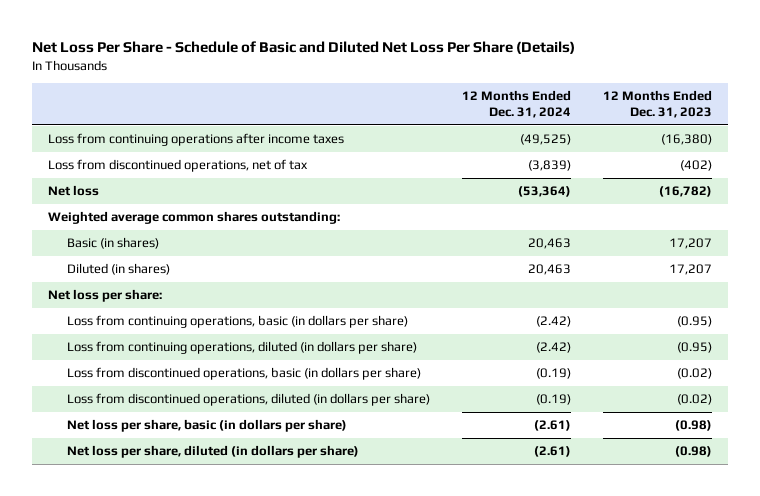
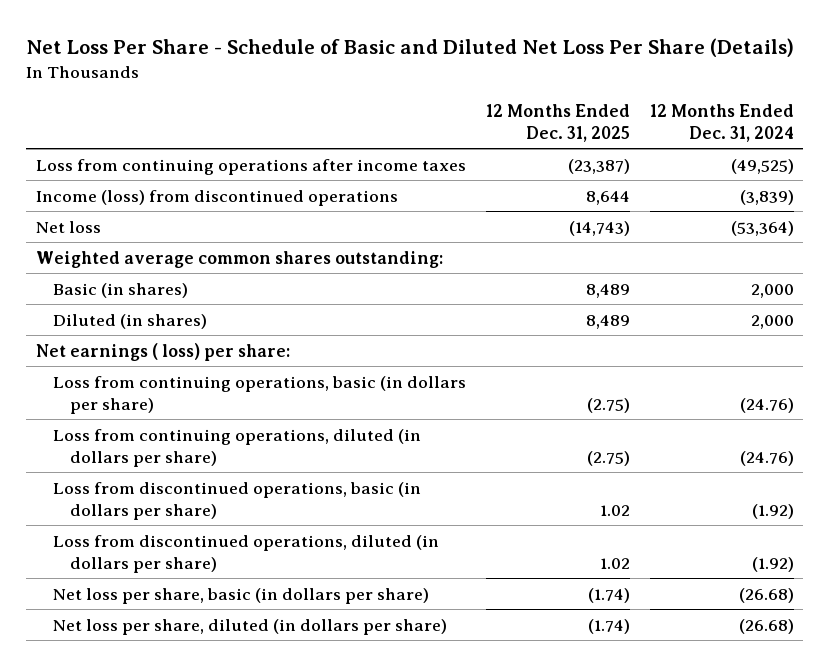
[602,89,712,119] 12 Months Ended Dec. 31, 2023 -> none
none -> [485,103,630,142] 12 Months Ended Dec. 31, 2025
[47,159,308,173] Loss from discontinued operations, net of tax -> [35,189,398,206] Income (loss) from discontinued operations
[528,238,572,250] 20,463 -> [750,283,794,298] 2,000
[528,264,572,276] 20,463 -> [750,314,794,329] 2,000
[47,289,162,303] Net loss per share: -> [35,342,290,361] Net earnings ( loss) per share:
[536,316,572,328] (2.42) -> [739,397,794,413] (24.76)
[536,342,572,354] (2.42) -> [739,450,794,466] (24.76)
[536,368,572,380] (0.19) -> [751,503,794,519] (1.92)
[536,394,572,406] (0.19) -> [751,556,794,572] (1.92)
[534,420,572,432] (2.61) -> [738,587,794,603] (26.68)
[534,446,572,458] (2.61) -> [738,618,794,634] (26.68)

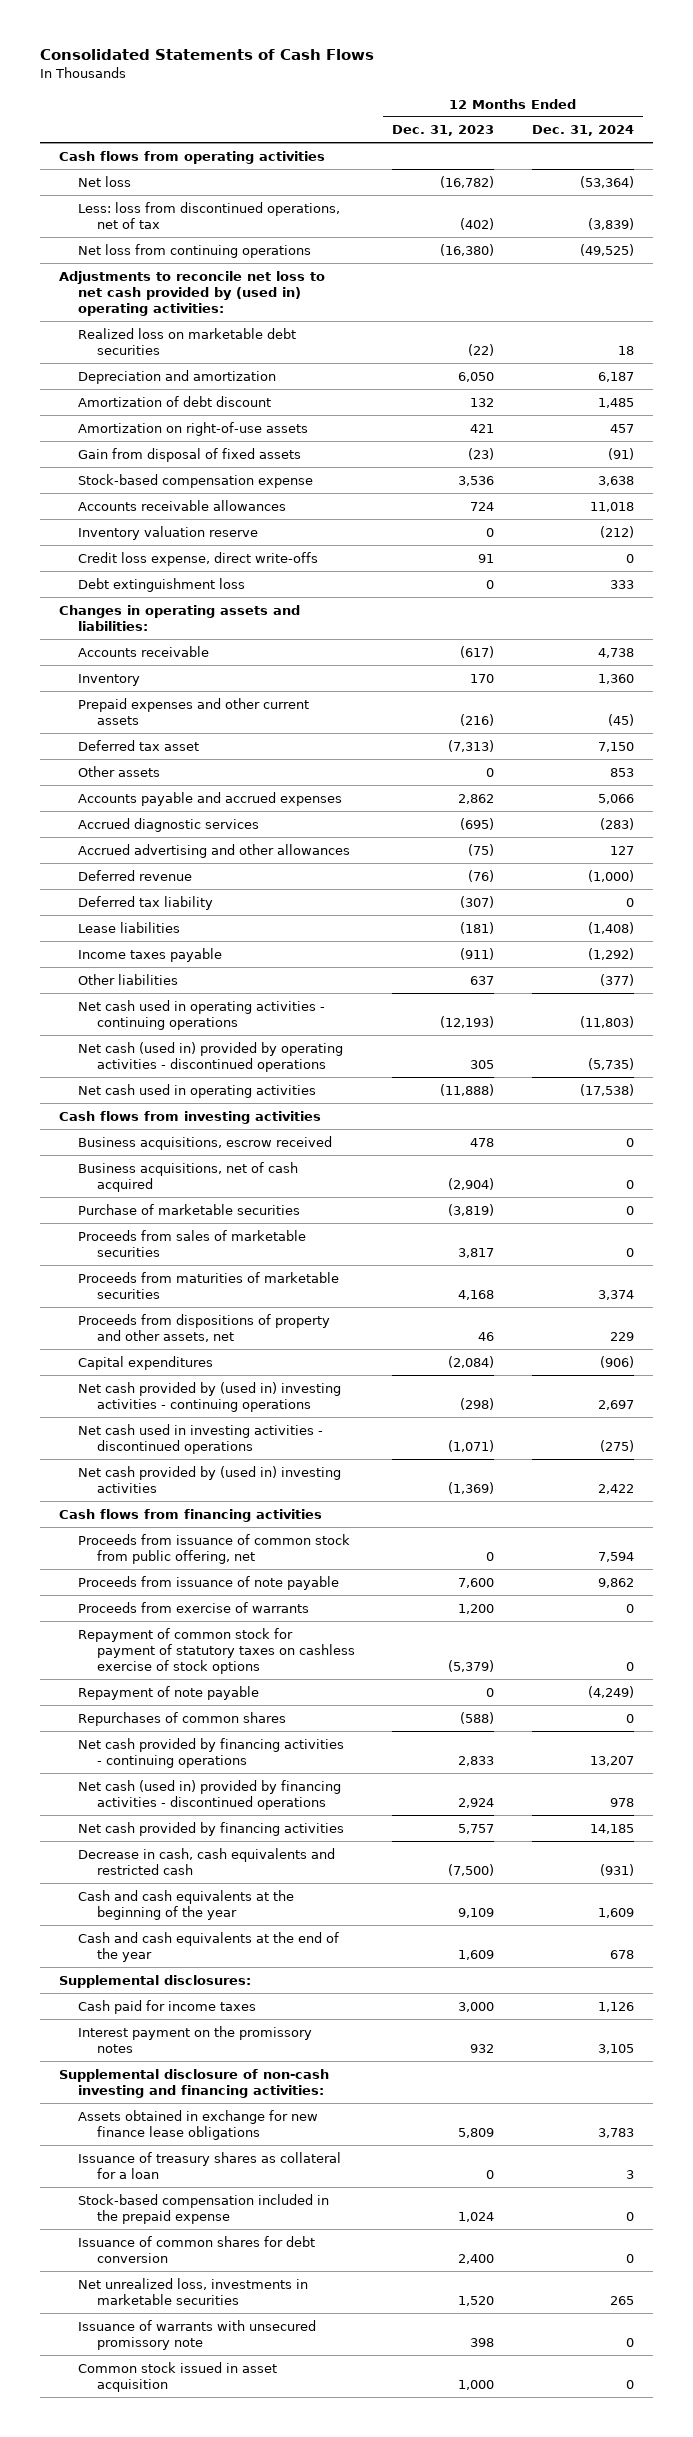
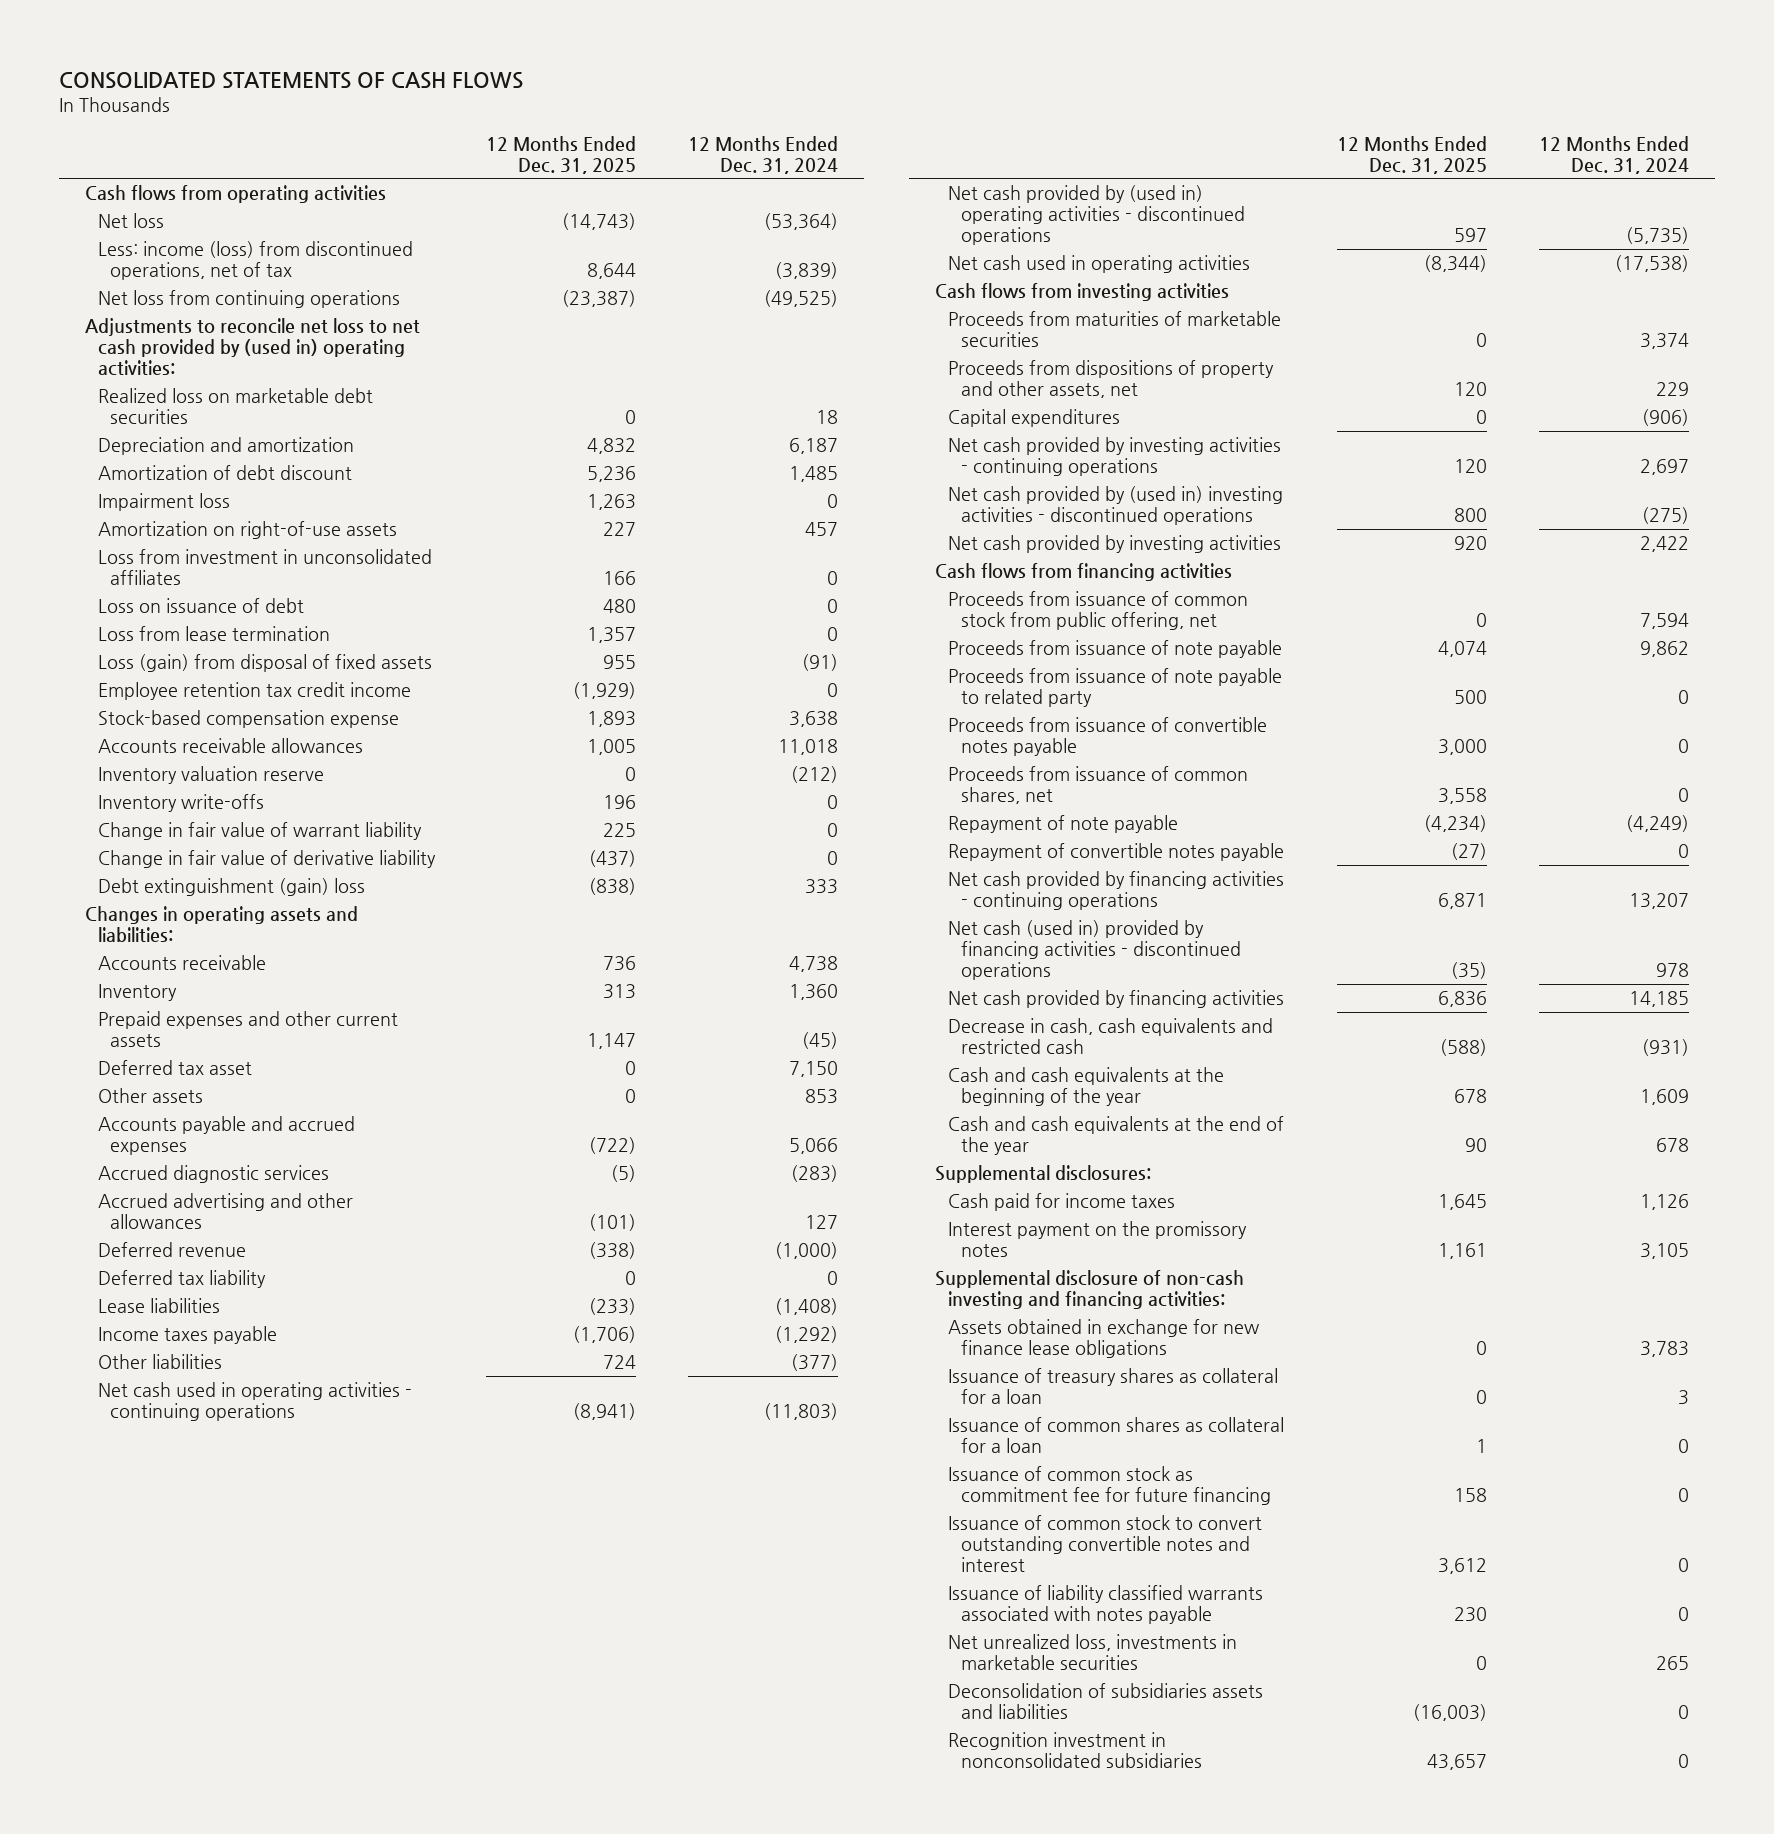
[39,49,374,61] Consolidated Statements of Cash Flows -> [58,71,523,89] CONSOLIDATED STATEMENTS OF CASH FLOWS
[392,125,495,137] Dec. 31, 2023 -> none
none -> [486,135,637,174] 12 Months Ended Dec. 31, 2025
[77,201,340,229] Less: loss from discontinued operations, net of tax -> [97,241,413,281] Less: income (loss) from discontinued operations, net of tax
none -> [97,493,230,512] Impairment loss
none -> [97,549,432,586] Loss from investment in unconsolidated affiliates
none -> [97,598,304,614] Loss on issuance of debt
none -> [97,626,330,642] Loss from lease termination
[77,447,301,462] Gain from disposal of fixed assets -> [97,654,432,673] Loss (gain) from disposal of fixed assets
none -> [97,682,411,701] Employee retention tax credit income
[77,551,318,566] Credit loss expense, direct write-offs -> none
none -> [97,794,264,813] Inventory write-offs
none -> [97,822,422,841] Change in fair value of warrant liability
none -> [97,850,436,869] Change in fair value of derivative liability
[77,577,245,592] Debt extinguishment loss -> [97,878,365,897] Debt extinguishment (gain) loss
[77,1041,343,1072] Net cash (used in) provided by operating activities - discontinued operations -> [948,185,1245,246] Net cash provided by (used in) operating activities - discontinued operations
[77,1135,332,1150] Business acquisitions, escrow received -> none
[77,1161,298,1192] Business acquisitions, net of cash acquired -> none
[77,1203,300,1215] Purchase of marketable securities -> none
[77,1229,306,1257] Proceeds from sales of marketable securities -> none
[77,1381,341,1412] Net cash provided by (used in) investing activities - continuing operations -> [948,437,1282,477] Net cash provided by investing activities - continuing operations
[77,1423,323,1454] Net cash used in investing activities - discontinued operations -> [948,486,1284,526] Net cash provided by (used in) investing activities - discontinued operations
[77,1465,341,1493] Net cash provided by (used in) investing activities -> [948,535,1282,554] Net cash provided by investing activities
[77,1601,309,1613] Proceeds from exercise of warrants -> none
[77,1627,355,1674] Repayment of common stock for payment of statutory taxes on cashless exercise of stock options -> none
none -> [948,668,1283,708] Proceeds from issuance of note payable to related party
none -> [948,717,1268,757] Proceeds from issuance of convertible notes payable
none -> [948,766,1249,805] Proceeds from issuance of common shares, net
[77,1711,286,1726] Repurchases of common shares -> none
none -> [948,843,1285,862] Repayment of convertible notes payable
[77,2193,329,2224] Stock-based compensation included in the prepaid expense -> none
[77,2235,315,2263] Issuance of common shares for debt conversion -> [948,1417,1285,1454] Issuance of common shares as collateral for a loan
none -> [948,1466,1271,1506] Issuance of common stock as commitment fee for future financing
none -> [948,1515,1263,1573] Issuance of common stock to convert outstanding convertible notes and interest
none -> [948,1585,1264,1625] Issuance of liability classified warrants associated with notes payable
[77,2319,316,2350] Issuance of warrants with unsecured promissory note -> none
[77,2361,277,2392] Common stock issued in asset acquisition -> none
none -> [948,1683,1264,1720] Deconsolidation of subsidiaries assets and liabilities
none -> [948,1732,1202,1769] Recognition investment in nonconsolidated subsidiaries

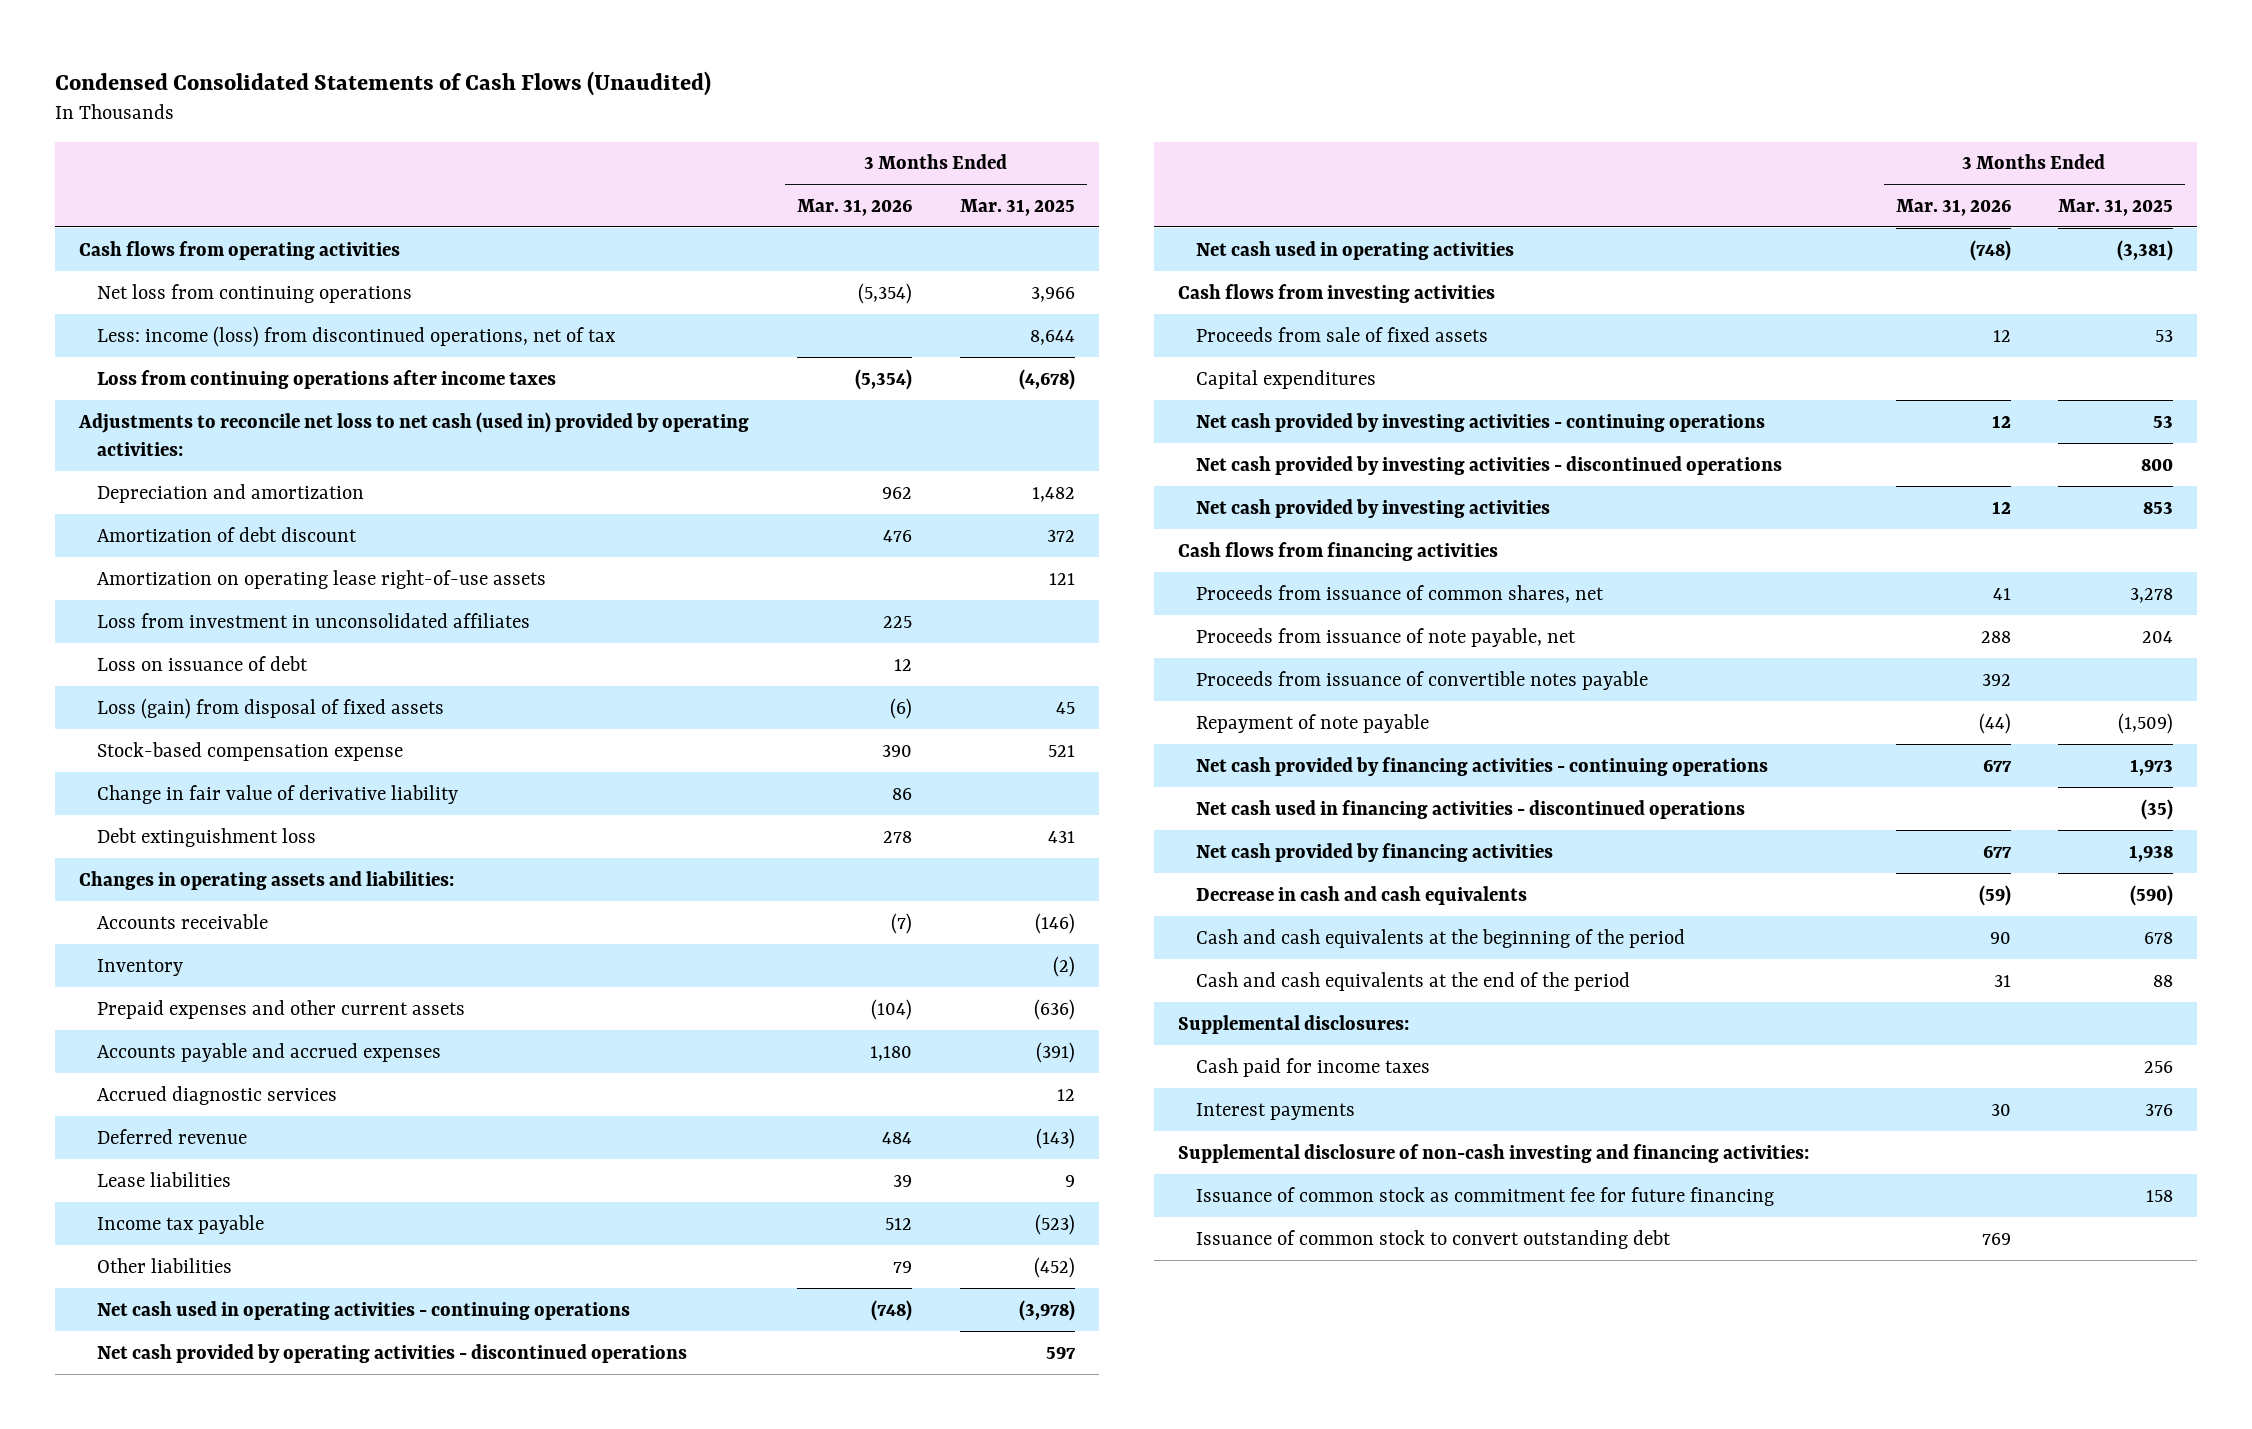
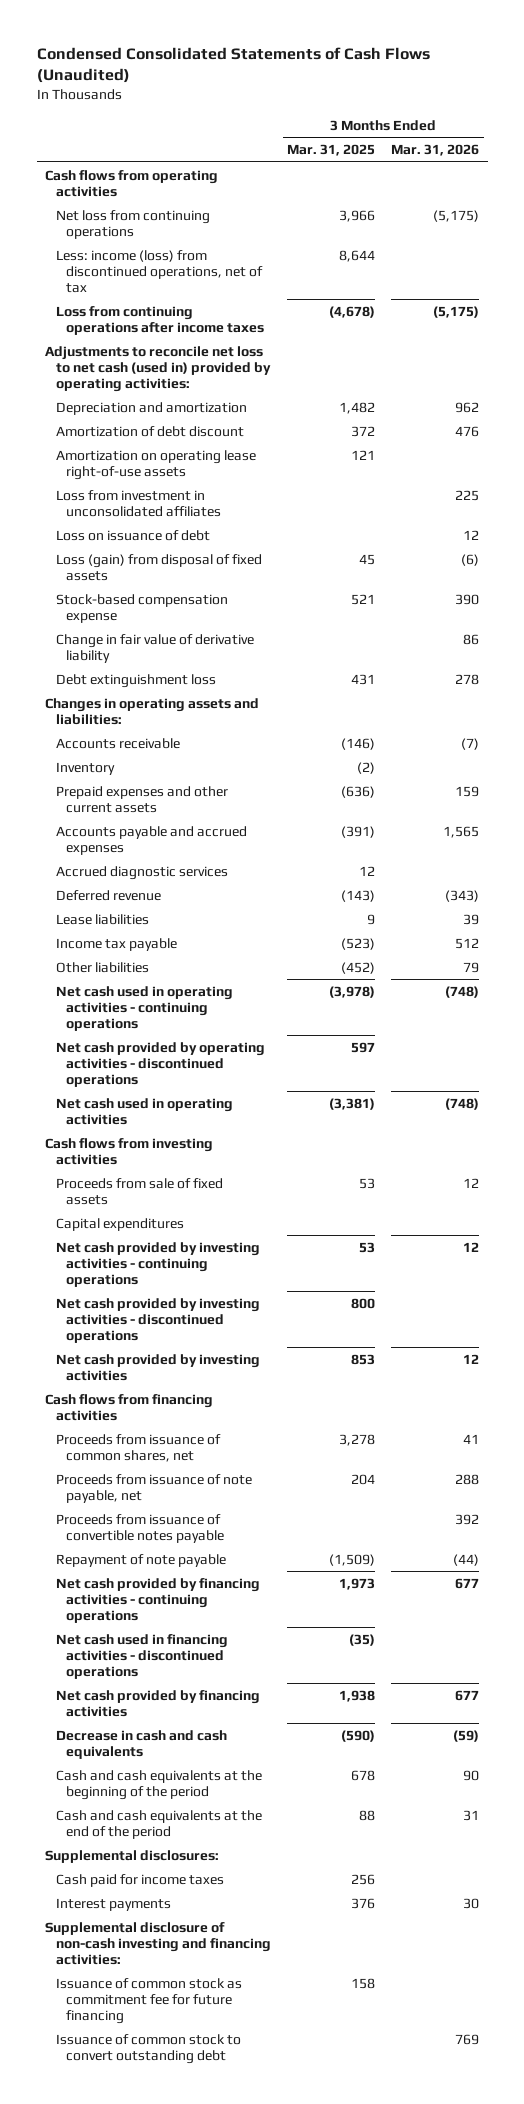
[857,282,912,304] (5,354) -> [433,209,480,222] (5,175)
[854,368,912,390] (5,354) -> [433,305,480,318] (5,175)
[870,998,912,1020] (104) -> [455,785,480,797] 159
[869,1045,912,1061] 1,180 -> [443,825,480,838] 1,565
[881,1131,912,1144] 484 -> [445,889,480,902] (343)

